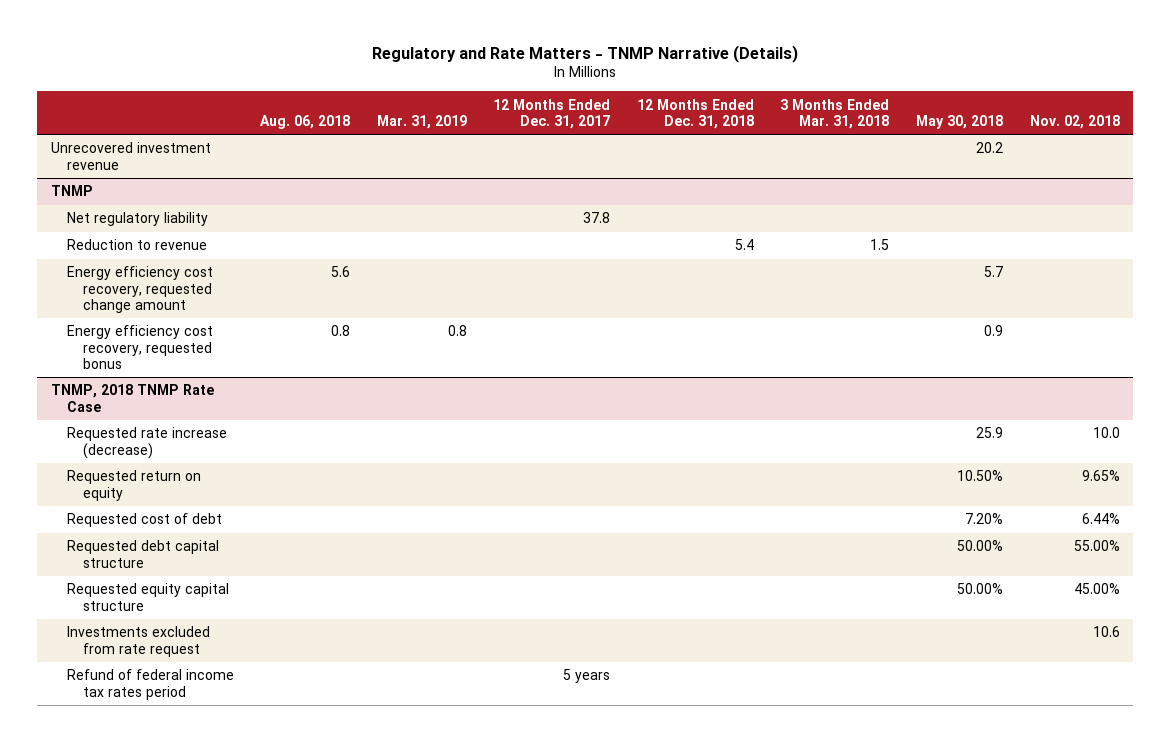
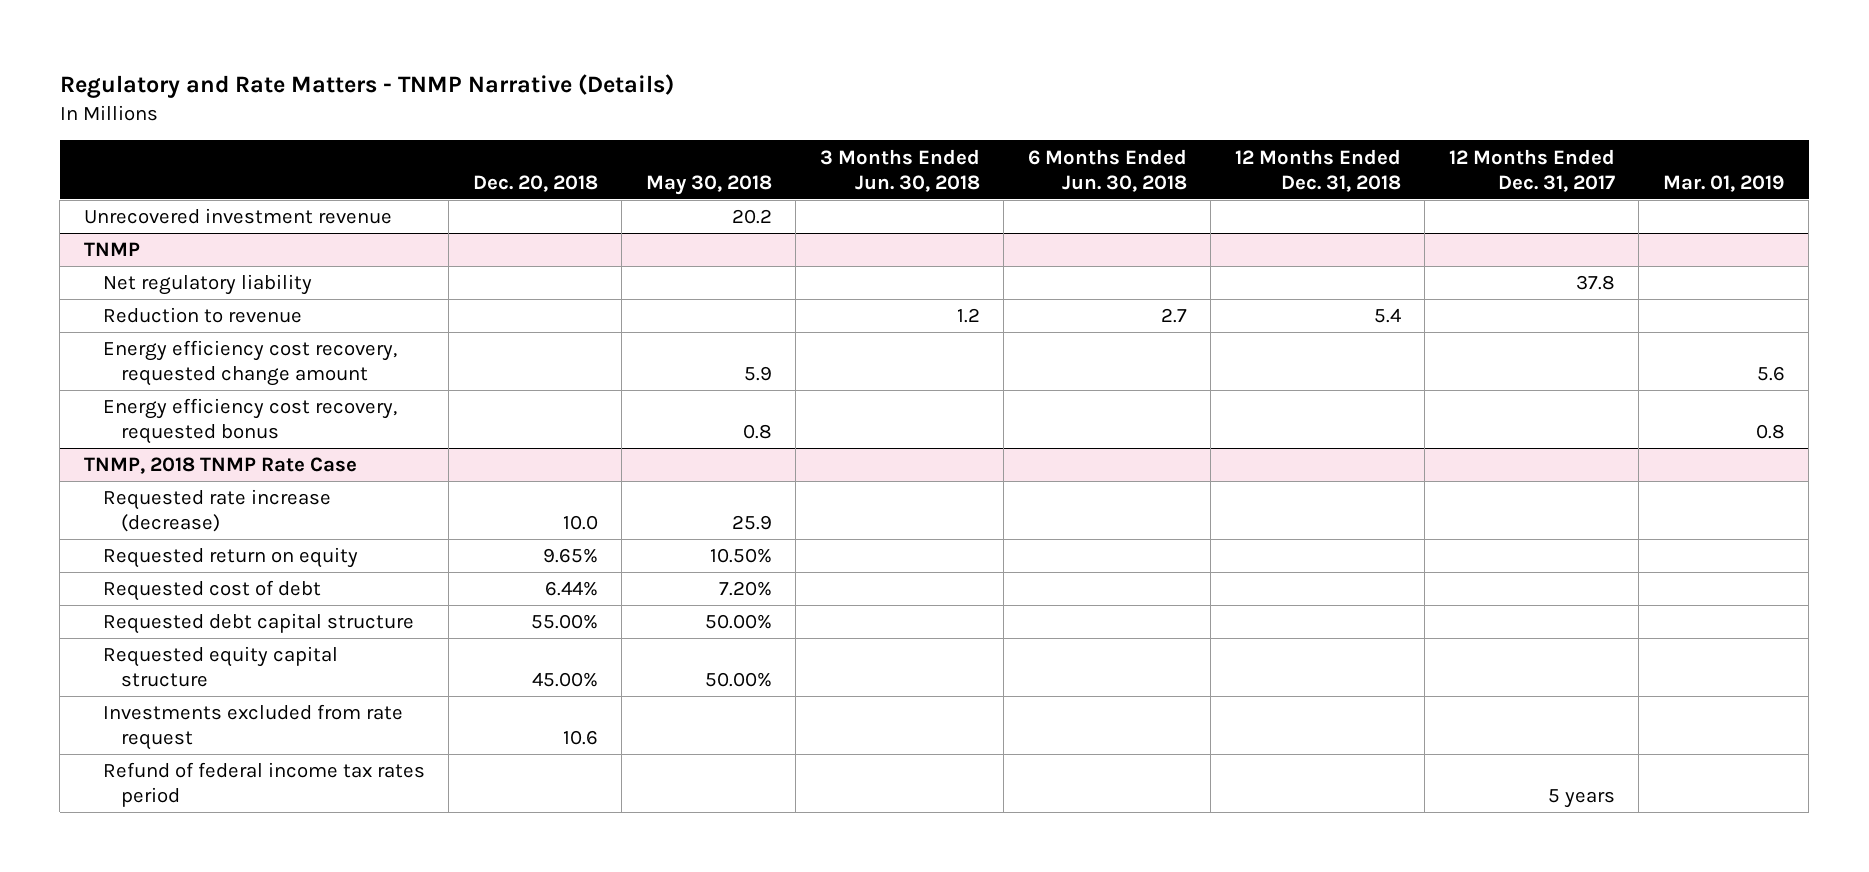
[260,115,351,130] Aug. 06, 2018 -> none
[376,115,467,130] Mar. 31, 2019 -> none
[780,98,890,130] 3 Months Ended Mar. 31, 2018 -> none
[1029,115,1120,130] Nov. 02, 2018 -> none
none -> [472,174,598,192] Dec. 20, 2018
none -> [819,148,980,192] 3 Months Ended Jun. 30, 2018
none -> [1027,148,1187,192] 6 Months Ended Jun. 30, 2018
none -> [1662,174,1785,192] Mar. 01, 2019
[983,266,1003,278] 5.7 -> [743,366,772,382] 5.9
[983,325,1003,337] 0.9 -> [742,424,772,440] 0.8

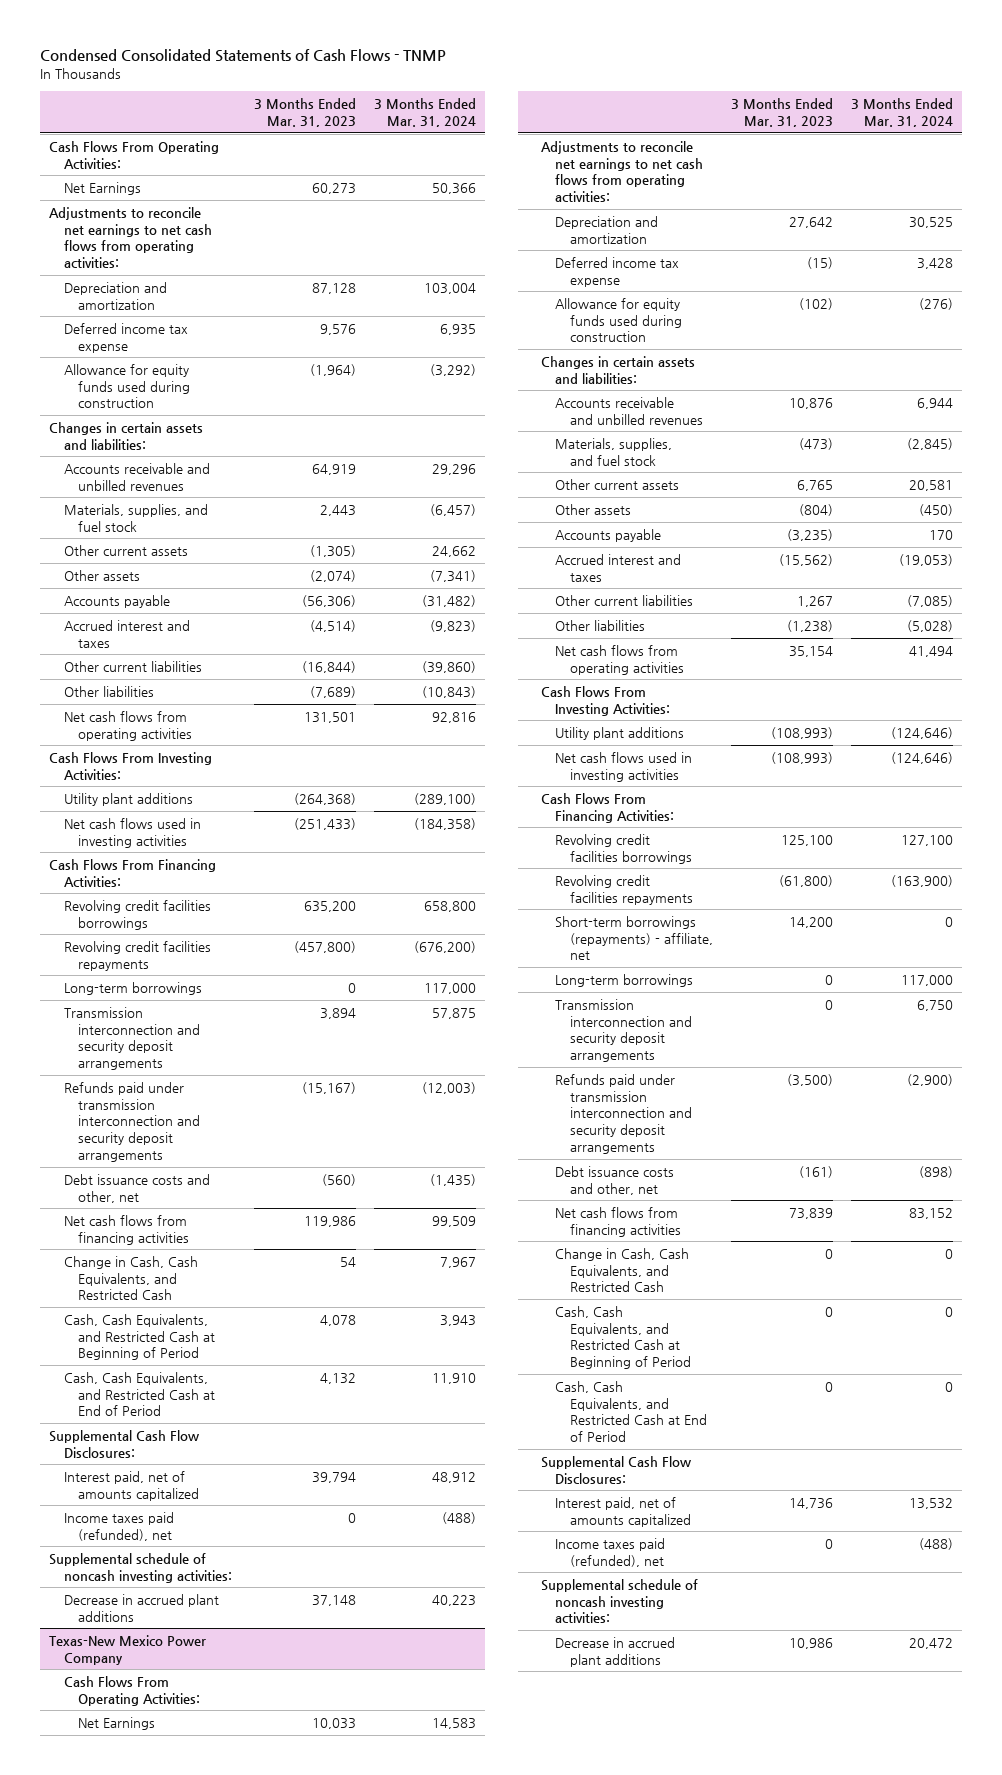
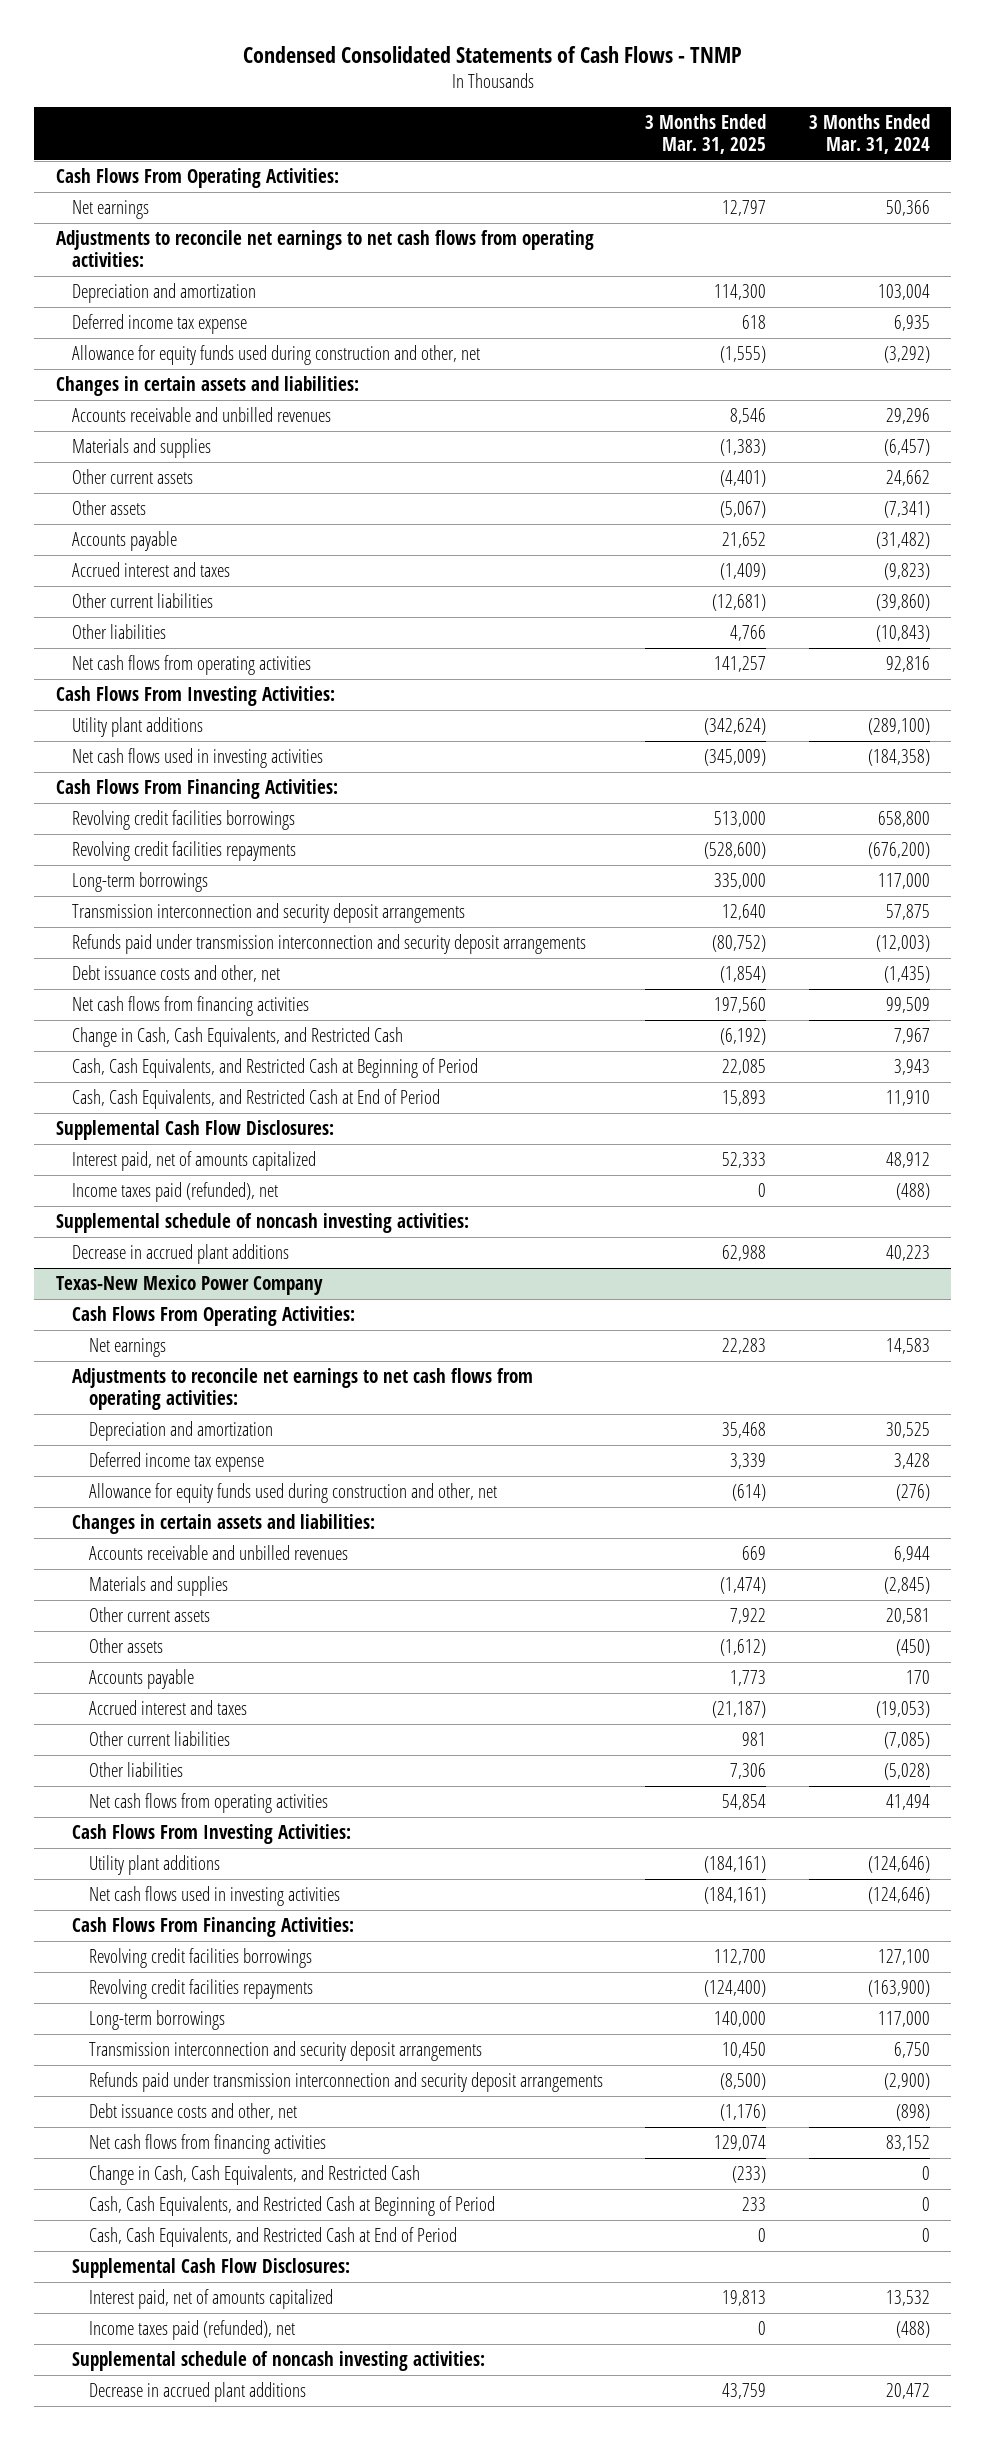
[253,98,356,127] 3 Months Ended Mar. 31, 2023 -> none
none -> [645,113,767,154] 3 Months Ended Mar. 31, 2025
[63,181,141,195] Net Earnings -> [72,199,150,219] Net earnings
[63,363,191,409] Allowance for equity funds used during construction -> [72,344,481,365] Allowance for equity funds used during construction and other, net
[63,503,208,532] Materials, supplies, and fuel stock -> [72,437,212,458] Materials and supplies
[78,1716,156,1730] Net Earnings -> [88,1337,166,1357] Net earnings
[555,297,682,343] Allowance for equity funds used during construction -> [88,1482,497,1503] Allowance for equity funds used during construction and other, net
[555,437,673,466] Materials, supplies, and fuel stock -> [88,1575,228,1596] Materials and supplies
[555,915,713,961] Short-term borrowings (repayments) - affiliate, net -> none

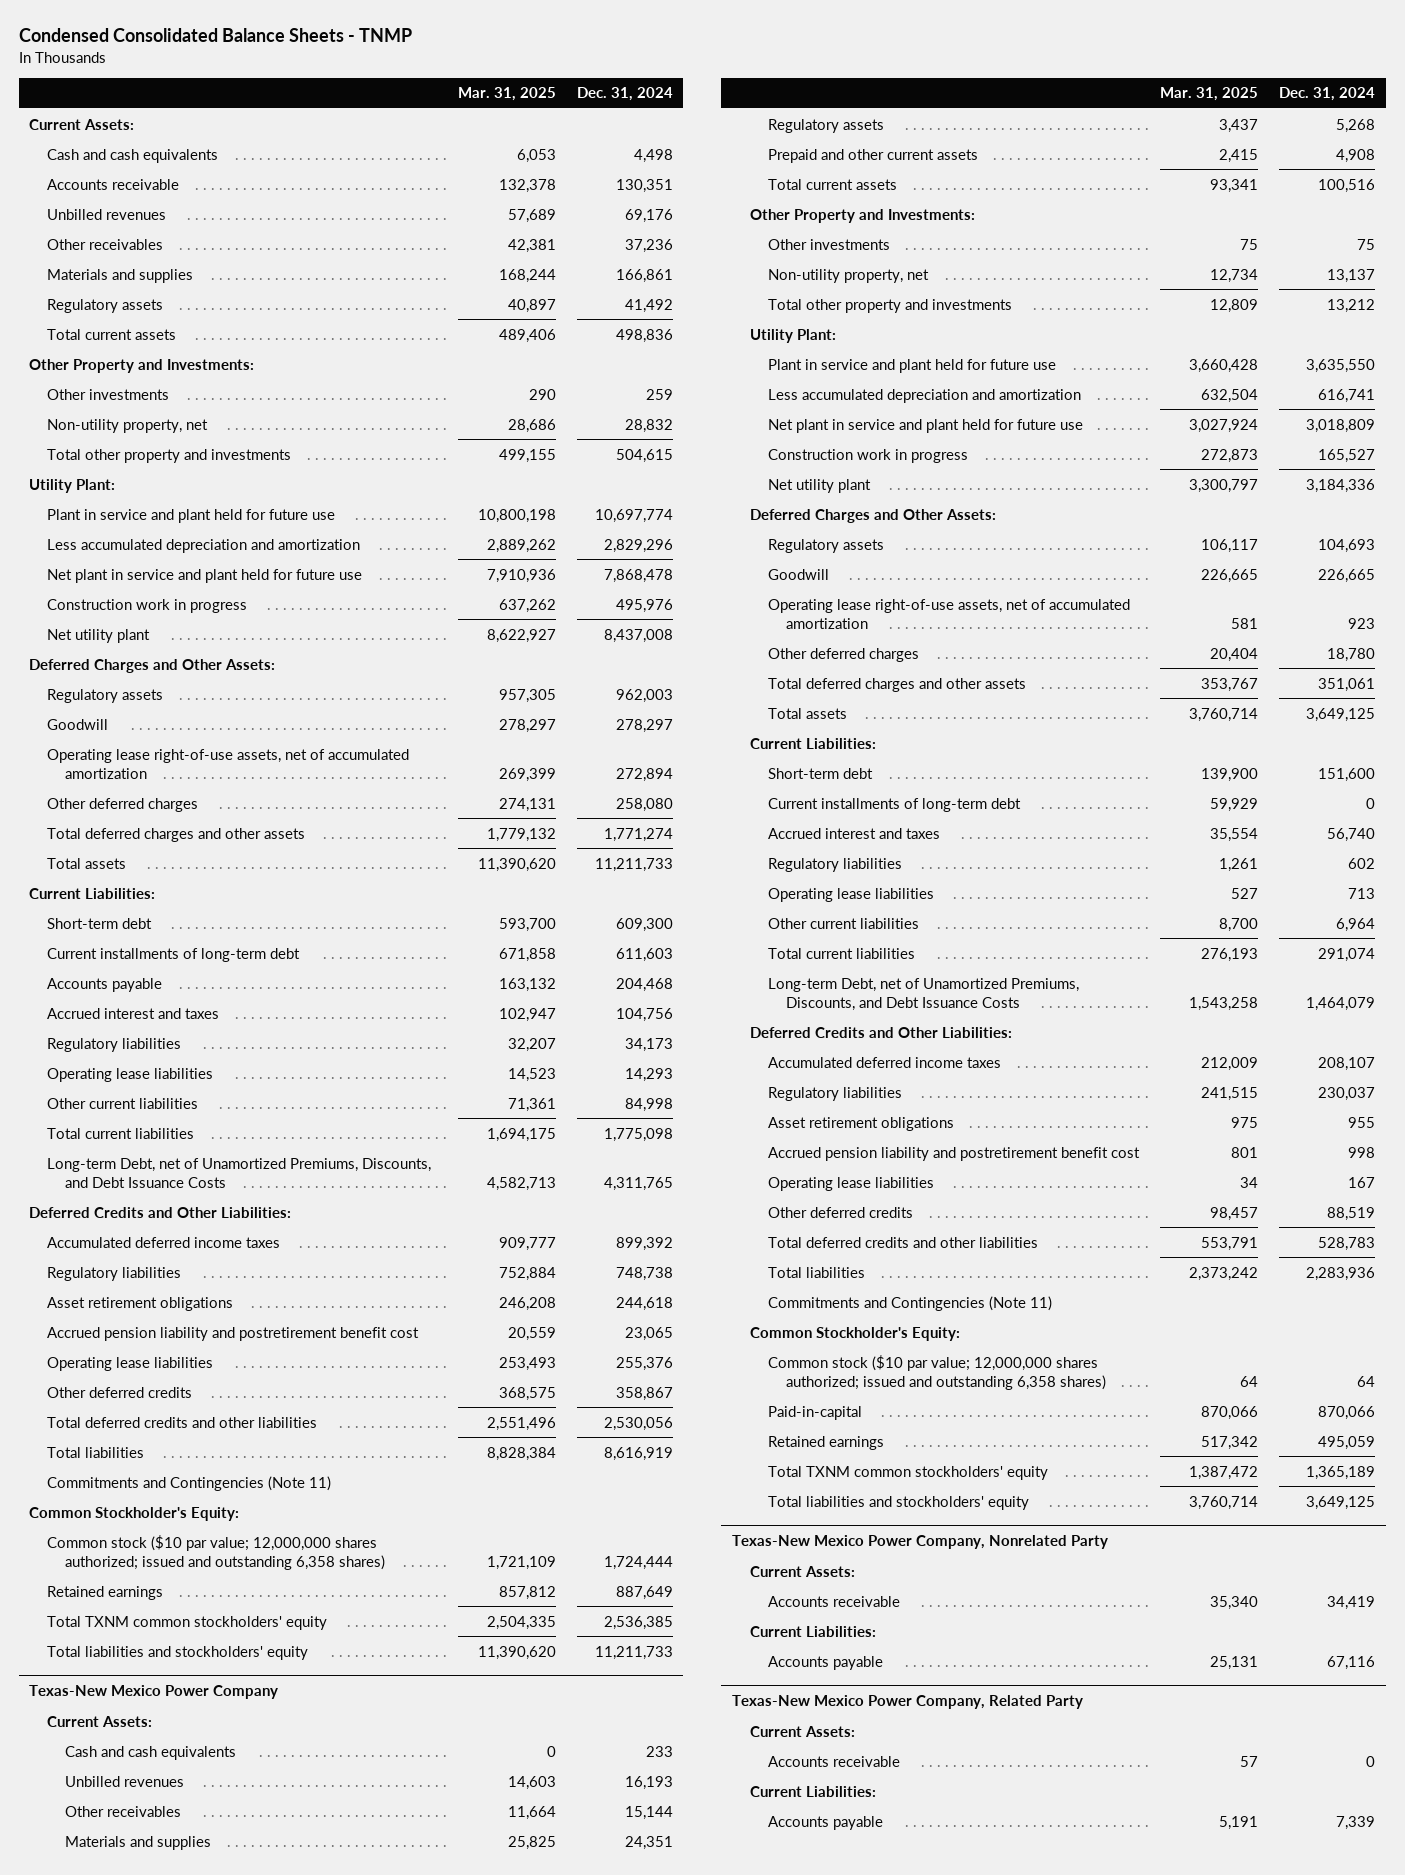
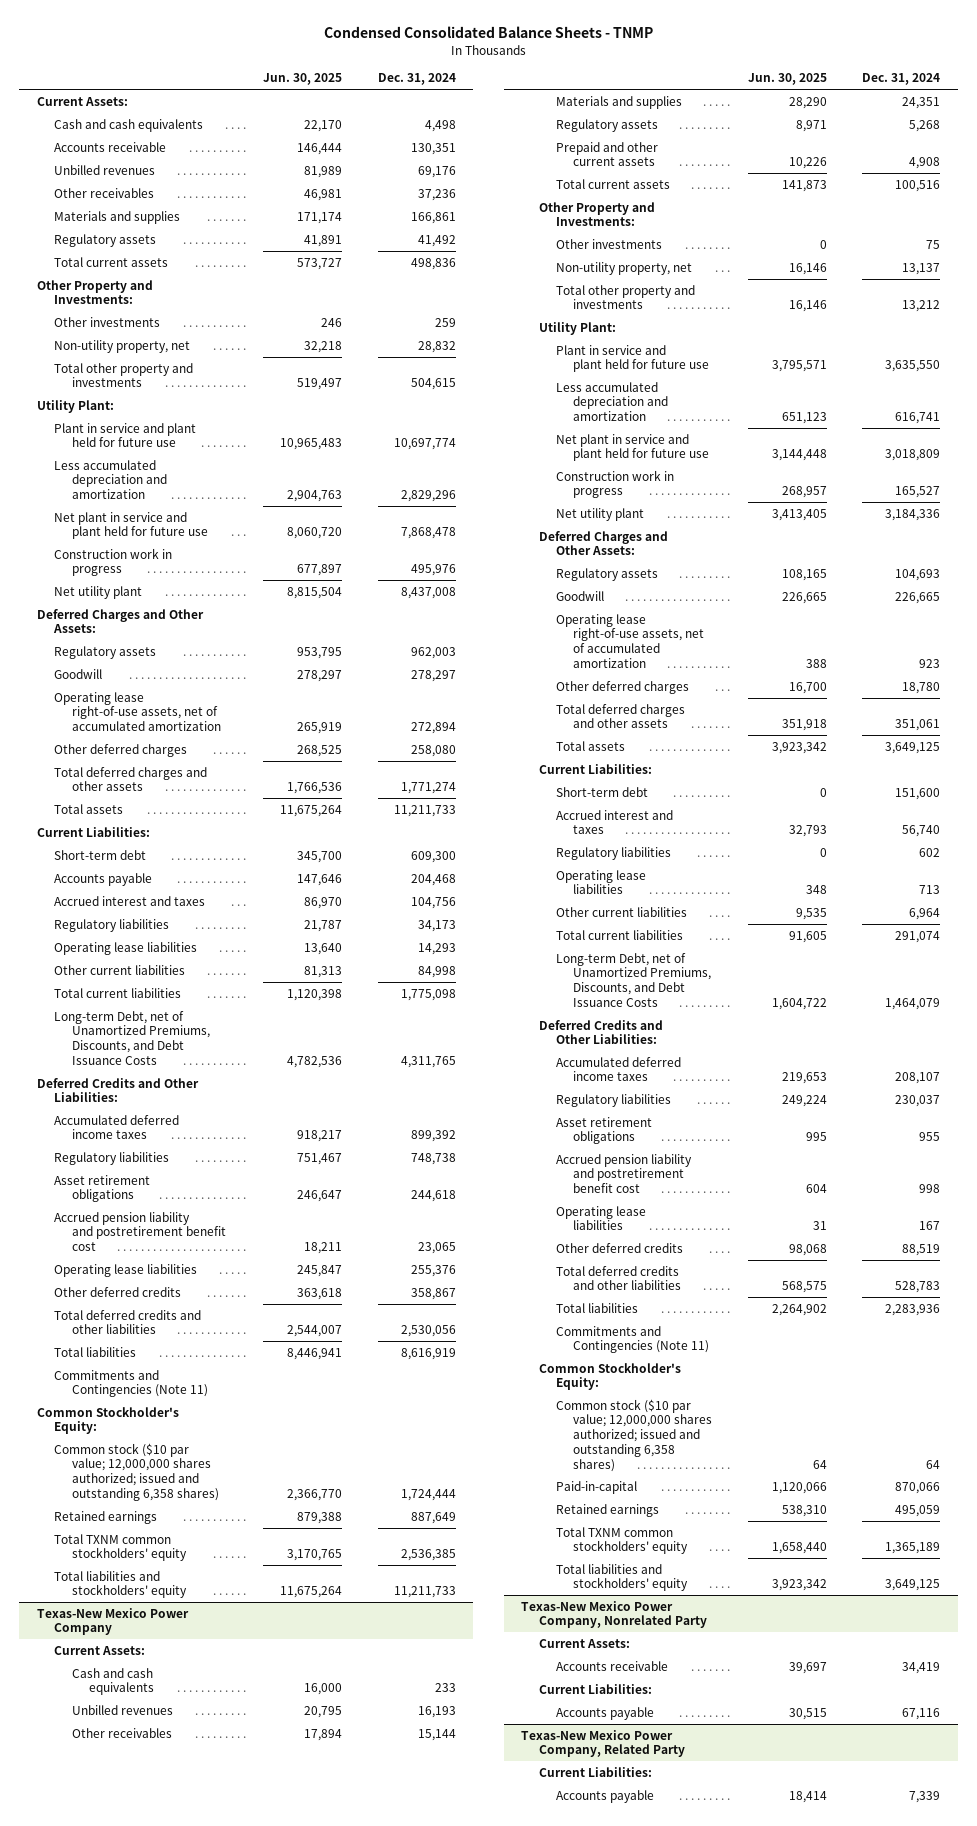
[457,87,556,102] Mar. 31, 2025 -> none
none -> [263,73,343,86] Jun. 30, 2025
[47,947,301,962] Current installments of long-term debt -> none
[767,797,1021,812] Current installments of long-term debt -> none
[749,1725,855,1737] Current Assets: -> none
[767,1755,900,1767] Accounts receivable -> none

